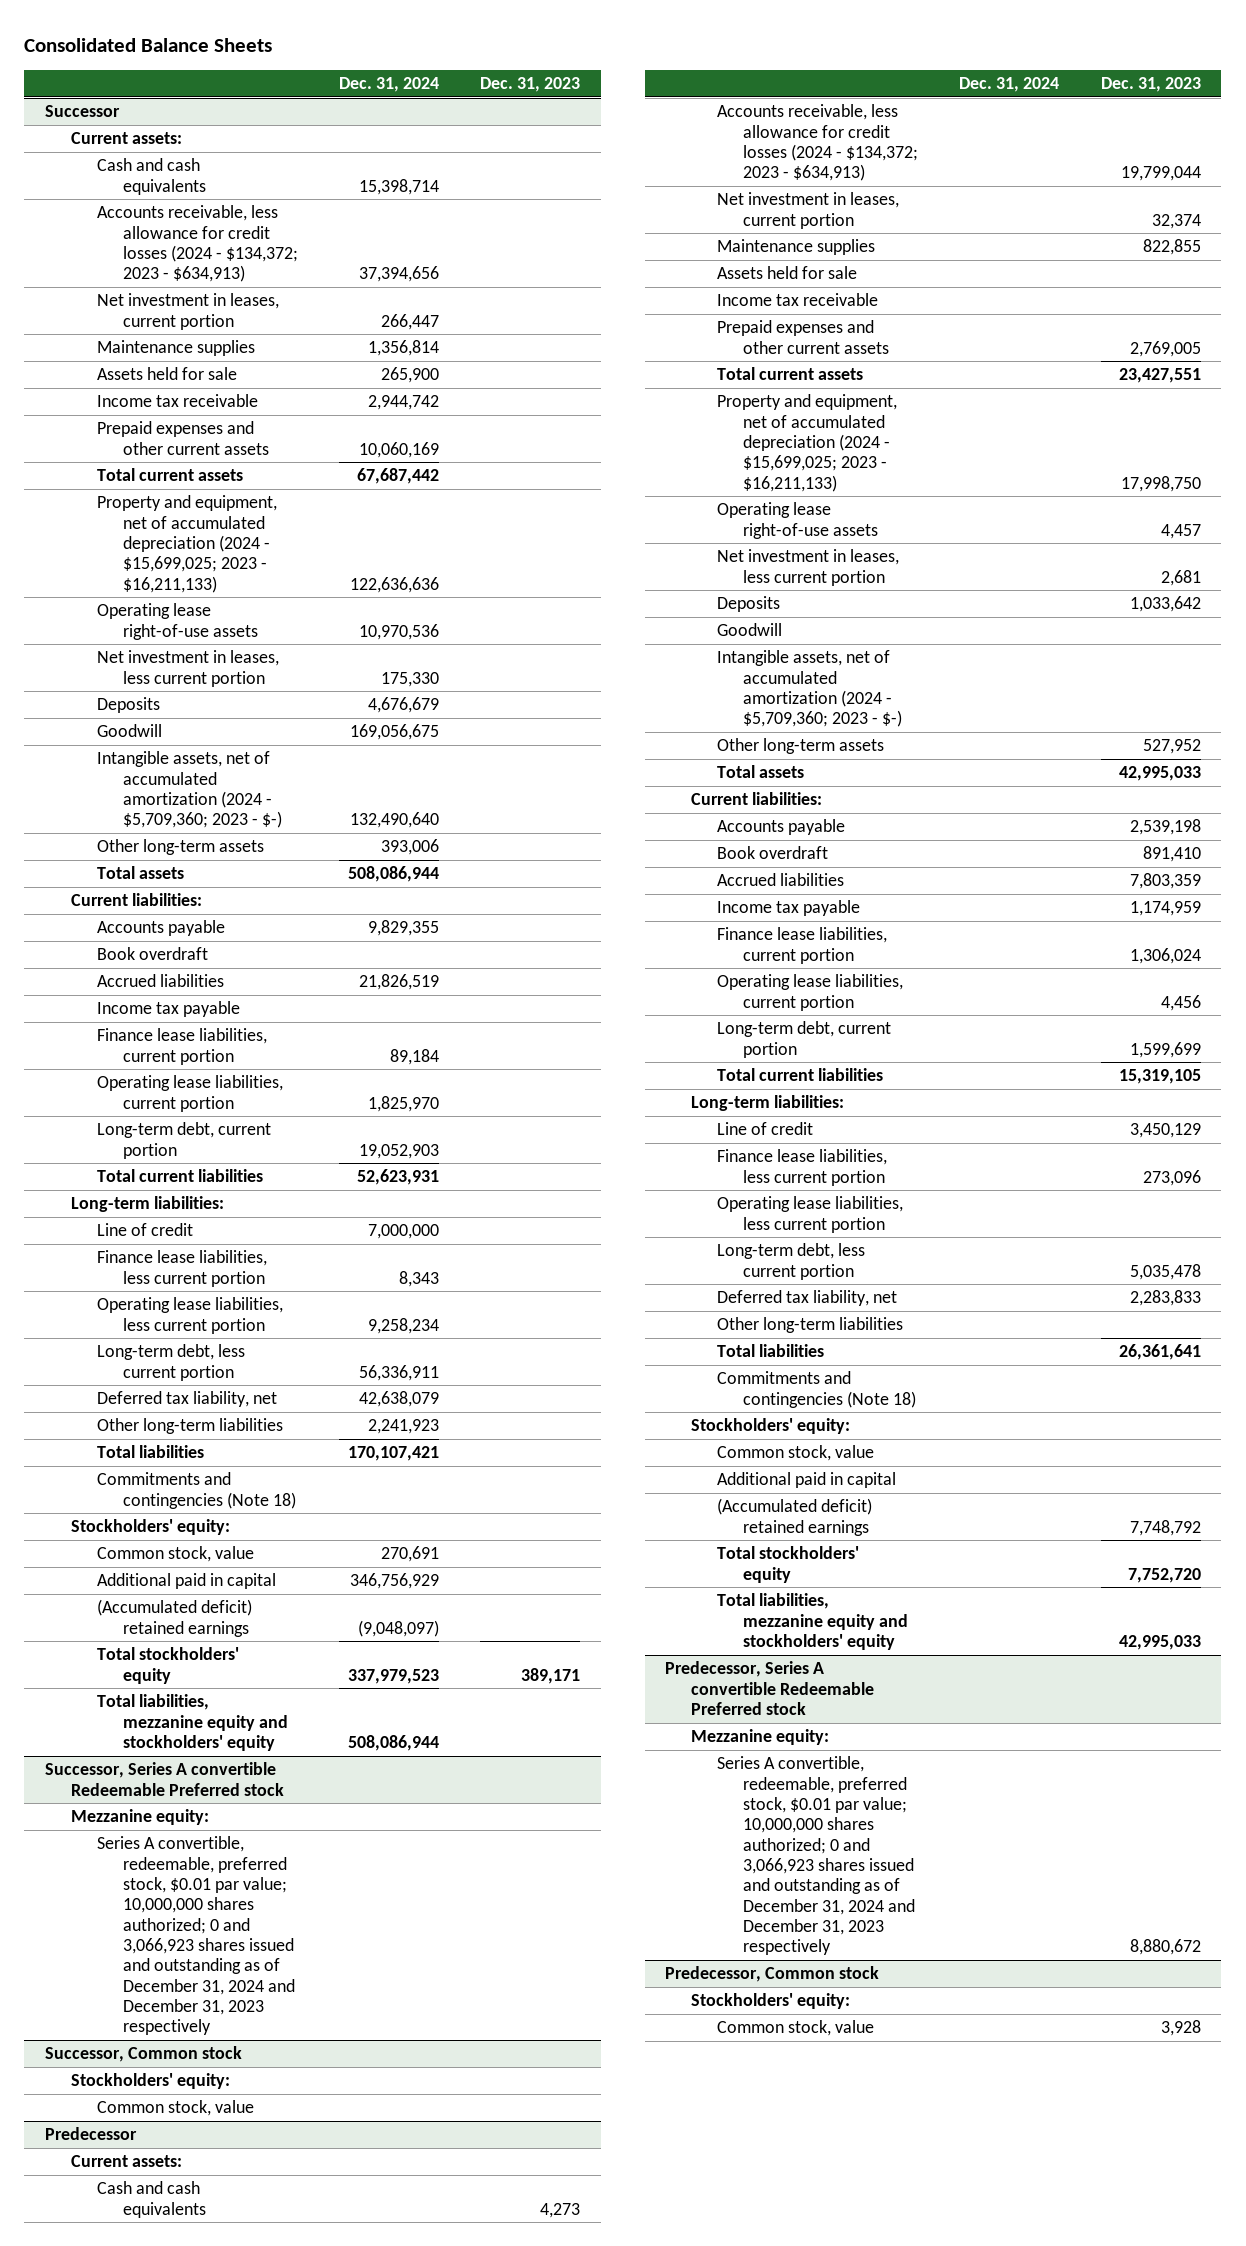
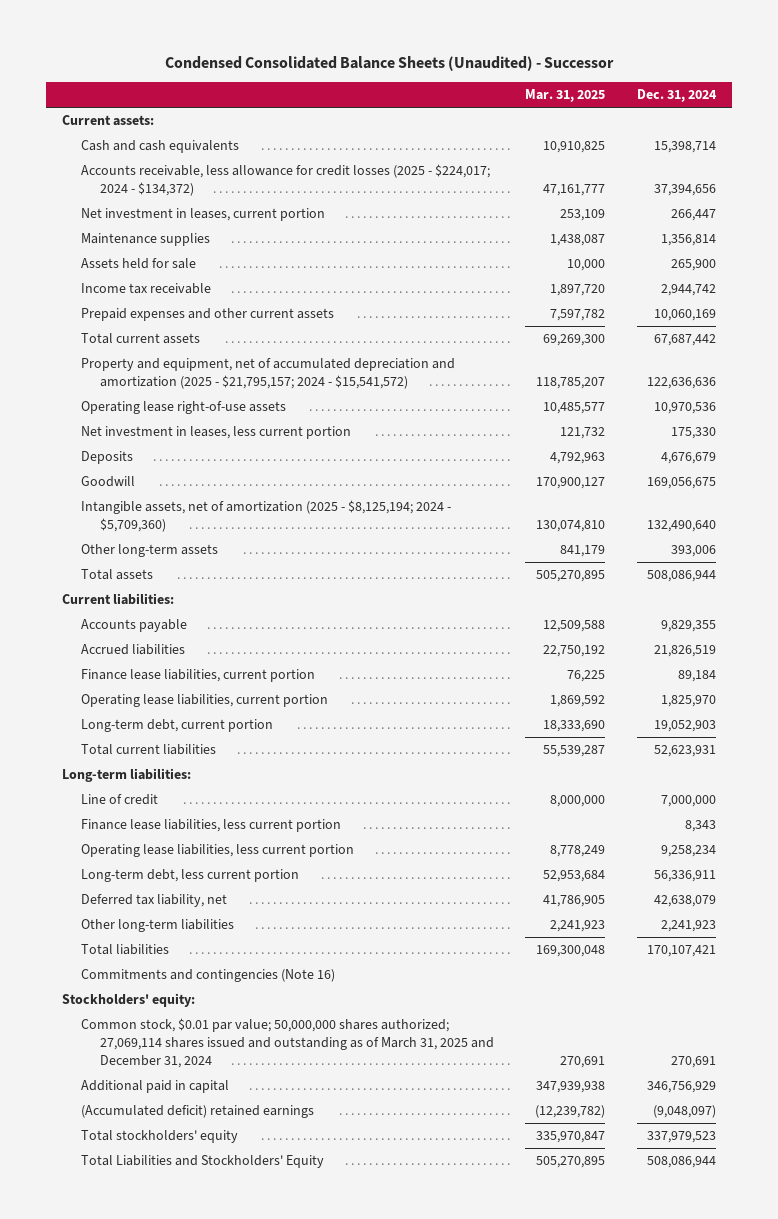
[24,37,273,52] Consolidated Balance Sheets -> [165,56,615,72] Condensed Consolidated Balance Sheets (Unaudited) - Successor
[480,76,581,92] Dec. 31, 2023 -> none
none -> [525,89,606,103] Mar. 31, 2025
[45,105,121,118] Successor -> none
[97,205,299,283] Accounts receivable, less allowance for credit losses (2024 - $134,372; 2023 - $634,913) -> [81,164,491,197] Accounts receivable, less allowance for credit losses (2025 - $224,017; 2024 - $134,372)
[97,495,278,593] Property and equipment, net of accumulated depreciation (2024 - $15,699,025; 2023 - $16,211,133) -> [81,358,456,390] Property and equipment, net of accumulated depreciation and amortization (2025 - $21,795,157; 2024 - $15,541,572)
[97,751,283,829] Intangible assets, net of accumulated amortization (2024 - $5,709,360; 2023 - $-) -> [81,500,452,533] Intangible assets, net of amortization (2025 - $8,125,194; 2024 - $5,709,360)
[97,947,209,961] Book overdraft -> none
[97,1001,241,1018] Income tax payable -> none
[97,1472,297,1509] Commitments and contingencies (Note 18) -> [81,969,336,983] Commitments and contingencies (Note 16)
[97,1546,255,1563] Common stock, value -> [81,1018,494,1069] Common stock, $0.01 par value; 50,000,000 shares authorized; 27,069,114 shares issued and outstanding as of March 31, 2025 and December 31, 2024
[45,1762,285,1796] Successor, Series A convertible Redeemable Preferred stock -> none
[71,1809,210,1826] Mezzanine equity: -> none
[97,1836,296,2036] Series A convertible, redeemable, preferred stock, $0.01 par value; 10,000,000 shares authorized; 0 and 3,066,923 shares issued and outstanding as of December 31, 2024 and December 31, 2023 respectively -> none
[45,2046,243,2063] Successor, Common stock -> none
[71,2073,231,2090] Stockholders' equity: -> none
[97,2100,255,2117] Common stock, value -> none
[45,2127,138,2141] Predecessor -> none
[71,2155,183,2168] Current assets: -> none
[97,2181,207,2218] Cash and cash equivalents -> none
[717,104,919,182] Accounts receivable, less allowance for credit losses (2024 - $134,372; 2023 - $634,913) -> none
[717,192,900,229] Net investment in leases, current portion -> none
[717,239,876,256] Maintenance supplies -> none
[717,266,858,280] Assets held for sale -> none
[717,293,879,307] Income tax receivable -> none
[717,320,890,354] Prepaid expenses and other current assets -> none
[717,367,864,381] Total current assets -> none
[717,394,898,492] Property and equipment, net of accumulated depreciation (2024 - $15,699,025; 2023 - $16,211,133) -> none
[717,502,879,539] Operating lease right-of-use assets -> none
[717,549,900,586] Net investment in leases, less current portion -> none
[717,596,781,613] Deposits -> none
[717,623,783,637] Goodwill -> none
[717,650,903,728] Intangible assets, net of accumulated amortization (2024 - $5,709,360; 2023 - $-) -> none
[717,738,885,755] Other long-term assets -> none
[717,765,805,779] Total assets -> none
[691,792,823,806] Current liabilities: -> none
[717,819,846,836] Accounts payable -> none
[717,846,829,860] Book overdraft -> none
[717,873,845,887] Accrued liabilities -> none
[717,900,861,917] Income tax payable -> none
[717,927,888,964] Finance lease liabilities, current portion -> none
[717,974,904,1011] Operating lease liabilities, current portion -> none
[717,1021,892,1058] Long-term debt, current portion -> none
[717,1068,884,1082] Total current liabilities -> none
[691,1095,845,1112] Long-term liabilities: -> none
[717,1122,814,1136] Line of credit -> none
[717,1149,888,1186] Finance lease liabilities, less current portion -> none
[717,1196,904,1233] Operating lease liabilities, less current portion -> none
[717,1243,866,1280] Long-term debt, less current portion -> none
[717,1290,898,1307] Deferred tax liability, net -> none
[717,1317,904,1334] Other long-term liabilities -> none
[717,1344,825,1358] Total liabilities -> none
[717,1371,917,1408] Commitments and contingencies (Note 18) -> none
[691,1418,851,1435] Stockholders' equity: -> none
[717,1445,875,1462] Common stock, value -> none
[717,1472,897,1489] Additional paid in capital -> none
[717,1498,873,1536] (Accumulated deficit) retained earnings -> none
[717,1546,860,1583] Total stockholders' equity -> none
[717,1593,909,1650] Total liabilities, mezzanine equity and stockholders' equity -> none
[665,1661,875,1715] Predecessor, Series A convertible Redeemable Preferred stock -> none
[691,1729,830,1746] Mezzanine equity: -> none
[717,1756,916,1956] Series A convertible, redeemable, preferred stock, $0.01 par value; 10,000,000 shares authorized; 0 and 3,066,923 shares issued and outstanding as of December 31, 2024 and December 31, 2023 respectively -> none
[665,1966,880,1983] Predecessor, Common stock -> none
[691,1993,851,2010] Stockholders' equity: -> none
[717,2020,875,2037] Common stock, value -> none
[97,1694,289,1751] Total liabilities, mezzanine equity and stockholders' equity -> [81,1155,325,1169] Total Liabilities and Stockholders' Equity

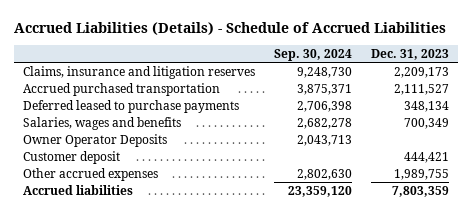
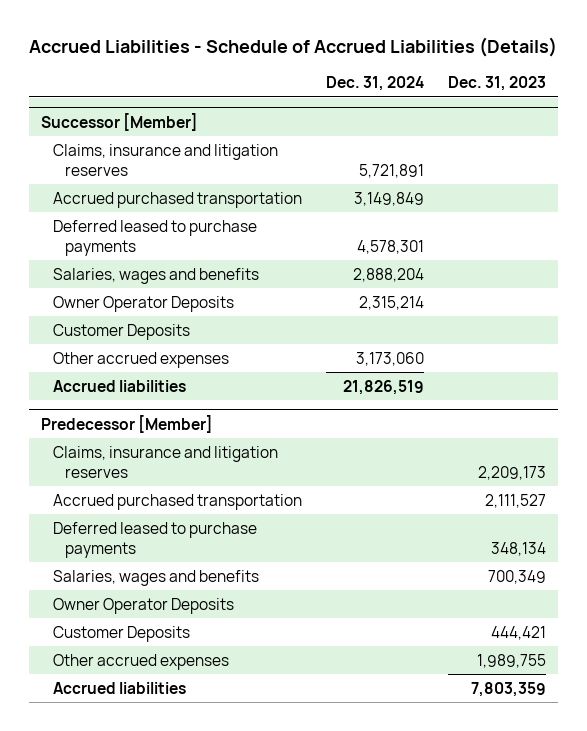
[13,21,446,35] Accrued Liabilities (Details) - Schedule of Accrued Liabilities -> [28,37,557,58] Accrued Liabilities - Schedule of Accrued Liabilities (Details)
[274,48,353,61] Sep. 30, 2024 -> none
none -> [325,76,424,92] Dec. 31, 2024
none -> [40,112,198,131] Successor [Member]
none -> [53,143,279,176] Claims, insurance and litigation reserves
none -> [53,191,303,208] Accrued purchased transportation
none -> [53,219,258,256] Deferred leased to purchase payments
none -> [53,267,260,284] Salaries, wages and benefits
none -> [53,295,235,312] Owner Operator Deposits
none -> [53,323,191,340] Customer Deposits
none -> [53,351,230,368] Other accrued expenses
none -> [53,379,187,392] Accrued liabilities
none -> [40,414,213,433] Predecessor [Member]
[23,151,121,165] Customer deposit -> [53,625,191,642] Customer Deposits

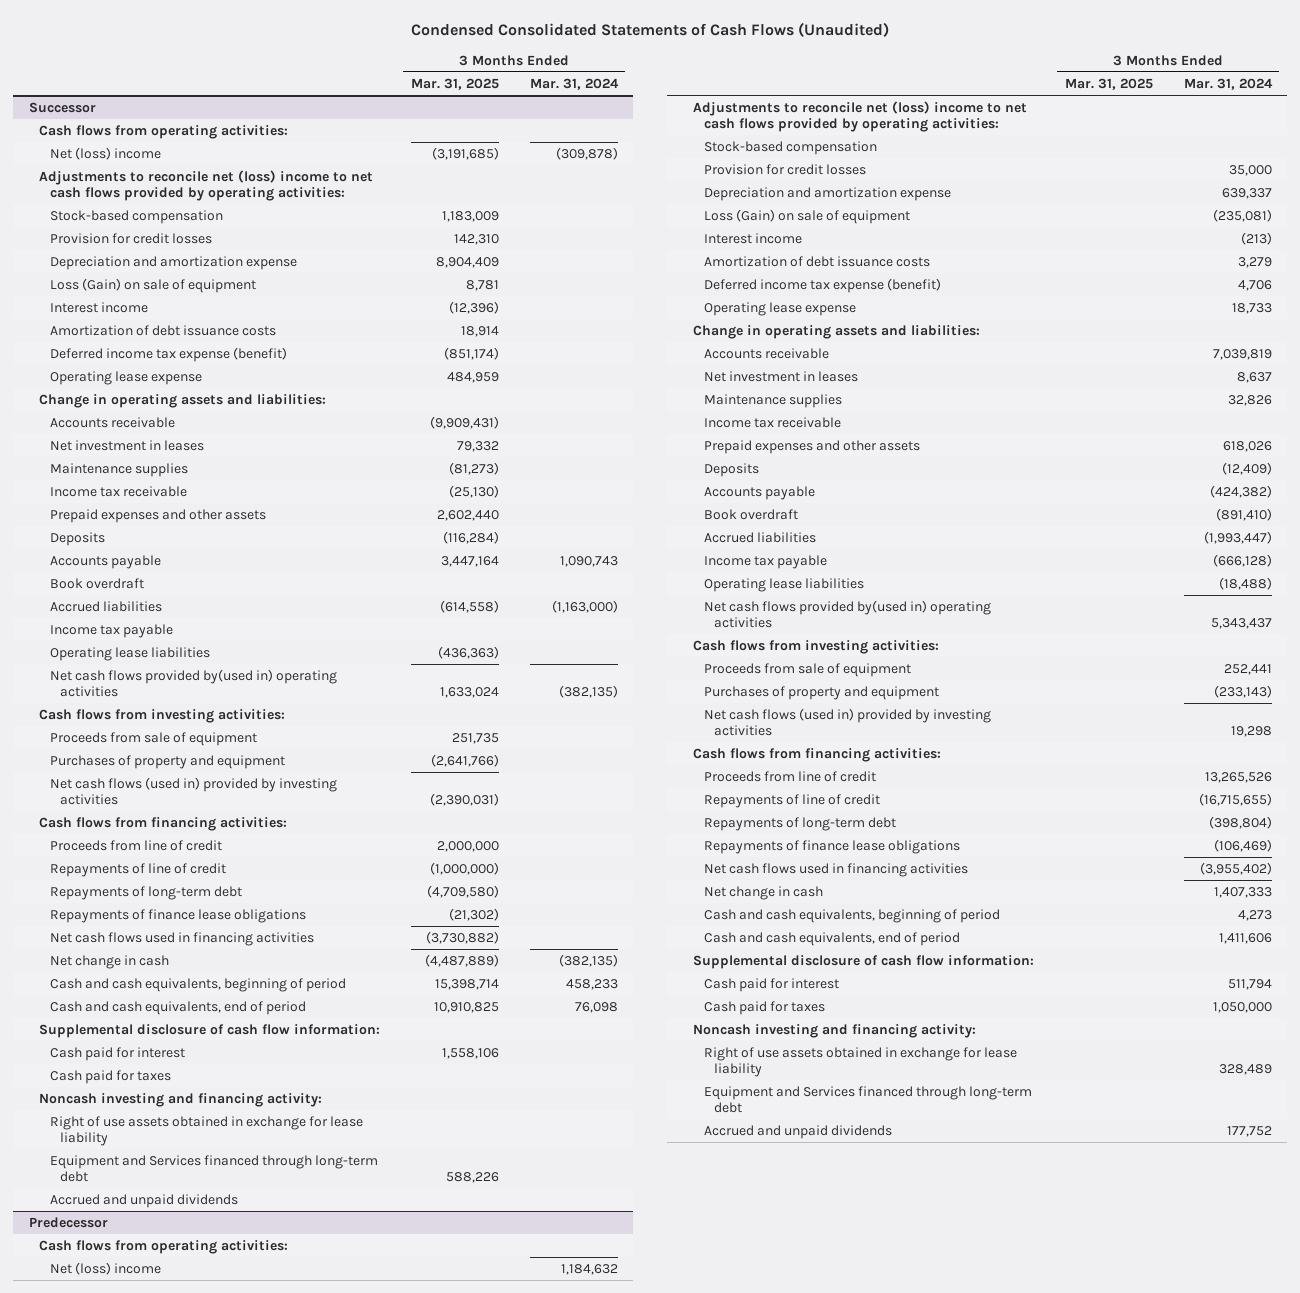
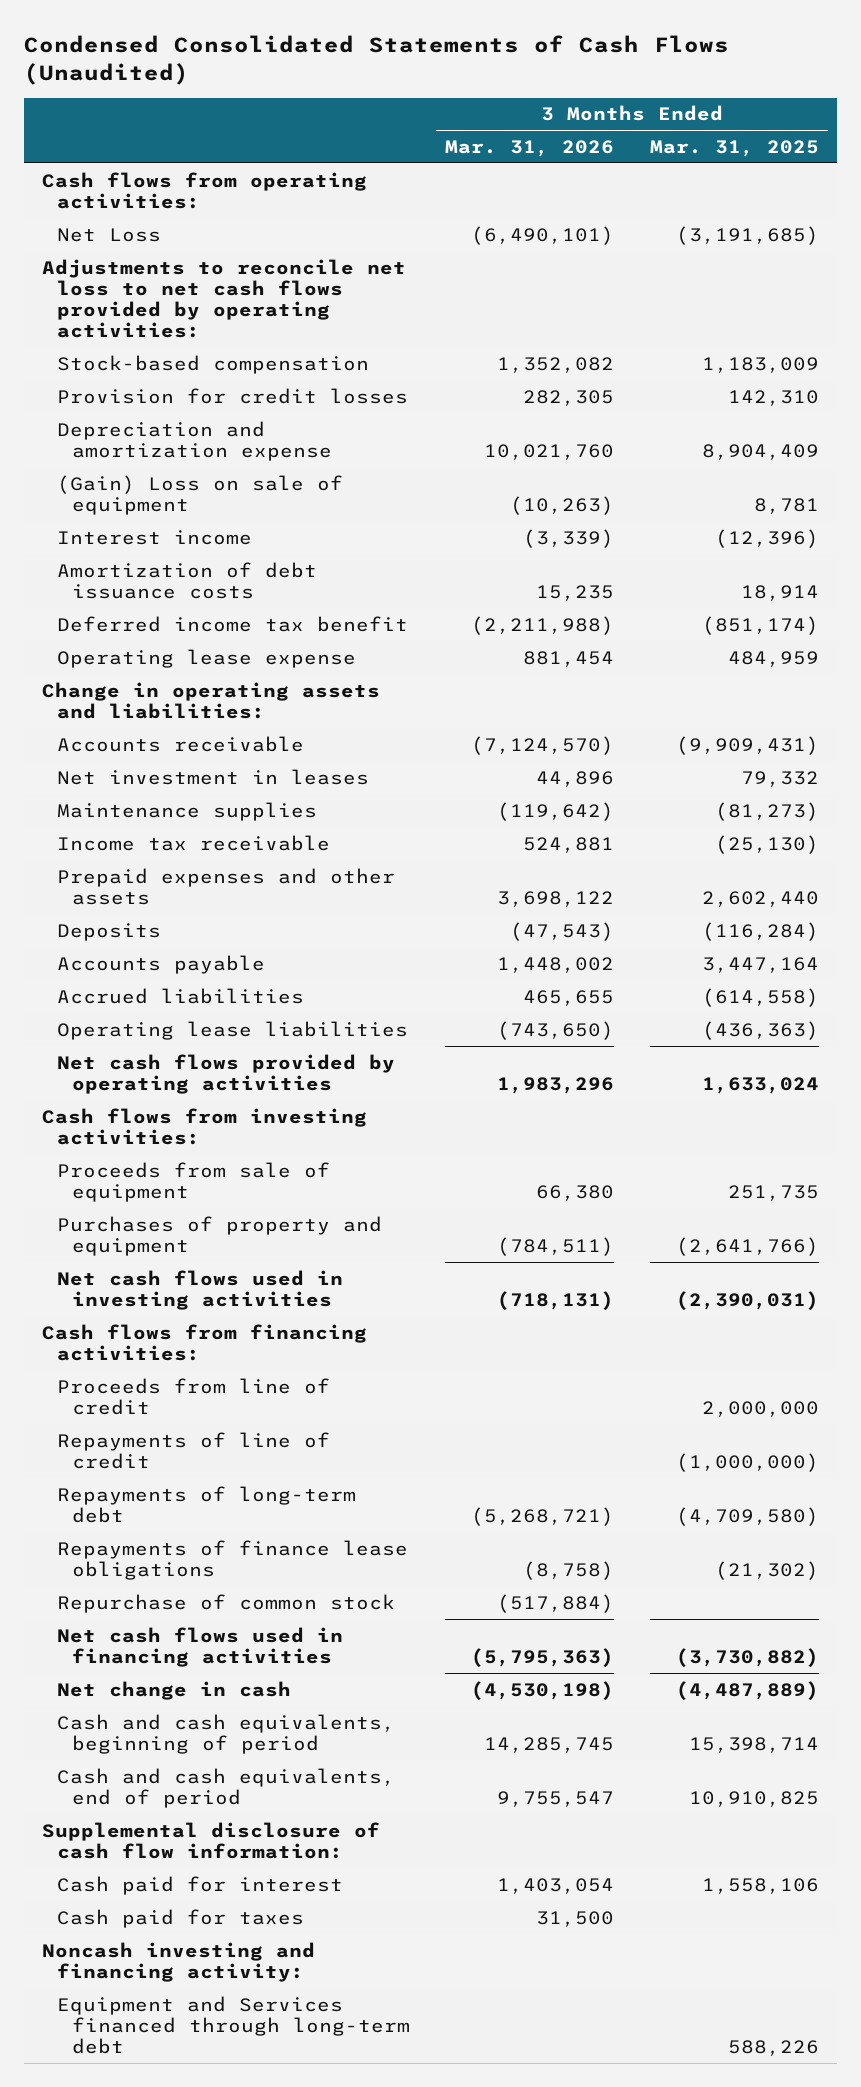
[529,77,619,90] Mar. 31, 2024 -> none
none -> [445,139,615,157] Mar. 31, 2026
[28,102,96,114] Successor -> none
[49,147,161,161] Net (loss) income -> [56,227,161,242] Net Loss
[39,170,374,202] Adjustments to reconcile net (loss) income to net cash flows provided by operating activities: -> [41,258,406,339] Adjustments to reconcile net loss to net cash flows provided by operating activities:
[49,278,256,294] Loss (Gain) on sale of equipment -> [56,474,343,515] (Gain) Loss on sale of equipment
[49,347,287,363] Deferred income tax expense (benefit) -> [56,615,408,632] Deferred income tax benefit
[49,578,144,590] Book overdraft -> none
[49,624,173,639] Income tax payable -> none
[49,669,337,698] Net cash flows provided by(used in) operating activities -> [56,1053,395,1094] Net cash flows provided by operating activities
[49,777,337,806] Net cash flows (used in) provided by investing activities -> [56,1269,343,1310] Net cash flows used in investing activities
none -> [56,1593,395,1613] Repurchase of common stock
[49,1116,363,1147] Right of use assets obtained in exchange for lease liability -> none
[49,1194,238,1209] Accrued and unpaid dividends -> none
[28,1217,108,1229] Predecessor -> none
[39,1240,289,1255] Cash flows from operating activities: -> none
[49,1262,161,1276] Net (loss) income -> none
[693,101,1028,133] Adjustments to reconcile net (loss) income to net cash flows provided by operating activities: -> none
[703,141,877,156] Stock-based compensation -> none
[703,164,866,176] Provision for credit losses -> none
[703,187,951,202] Depreciation and amortization expense -> none
[703,209,910,225] Loss (Gain) on sale of equipment -> none
[703,233,802,245] Interest income -> none
[703,256,930,268] Amortization of debt issuance costs -> none
[703,278,941,294] Deferred income tax expense (benefit) -> none
[703,302,856,317] Operating lease expense -> none
[693,325,981,340] Change in operating assets and liabilities: -> none
[703,348,829,360] Accounts receivable -> none
[703,371,858,383] Net investment in leases -> none
[703,394,842,409] Maintenance supplies -> none
[703,417,841,429] Income tax receivable -> none
[703,440,920,455] Prepaid expenses and other assets -> none
[703,463,759,478] Deposits -> none
[703,486,815,501] Accounts payable -> none
[703,509,798,521] Book overdraft -> none
[703,532,816,544] Accrued liabilities -> none
[703,555,827,570] Income tax payable -> none
[703,578,864,593] Operating lease liabilities -> none
[703,600,991,629] Net cash flows provided by(used in) operating activities -> none
[693,640,940,655] Cash flows from investing activities: -> none
[703,663,911,678] Proceeds from sale of equipment -> none
[703,686,939,701] Purchases of property and equipment -> none
[703,708,991,737] Net cash flows (used in) provided by investing activities -> none
[693,748,942,763] Cash flows from financing activities: -> none
[703,771,876,783] Proceeds from line of credit -> none
[703,794,880,809] Repayments of line of credit -> none
[703,817,896,832] Repayments of long-term debt -> none
[703,840,960,855] Repayments of finance lease obligations -> none
[703,863,968,878] Net cash flows used in financing activities -> none
[703,886,823,901] Net change in cash -> none
[703,909,1000,924] Cash and cash equivalents, beginning of period -> none
[703,932,960,947] Cash and cash equivalents, end of period -> none
[693,955,1035,970] Supplemental disclosure of cash flow information: -> none
[703,978,839,993] Cash paid for interest -> none
[703,1001,825,1016] Cash paid for taxes -> none
[693,1024,977,1039] Noncash investing and financing activity: -> none
[703,1047,1017,1078] Right of use assets obtained in exchange for lease liability -> none
[703,1086,1032,1114] Equipment and Services financed through long-term debt -> none
[703,1125,892,1140] Accrued and unpaid dividends -> none

